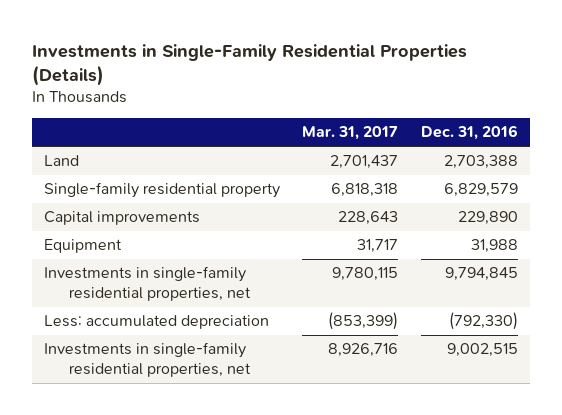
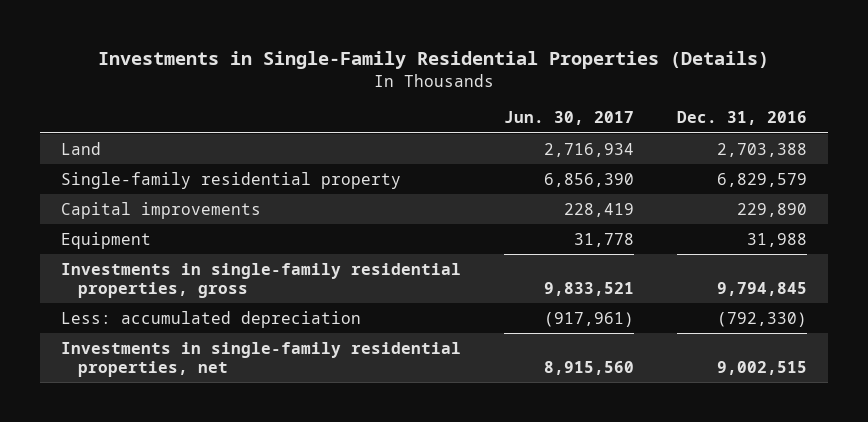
[302,126,399,141] Mar. 31, 2017 -> none
none -> [503,111,634,126] Jun. 30, 2017
[43,266,251,302] Investments in single-family residential properties, net -> [61,262,462,298] Investments in single-family residential properties, gross

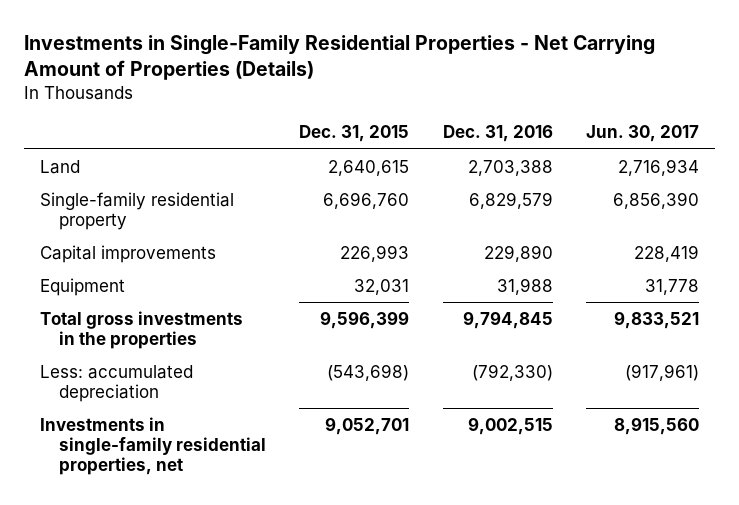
[97,50,769,69] Investments in Single-Family Residential Properties (Details) -> [23,35,655,81] Investments in Single-Family Residential Properties - Net Carrying Amount of Properties (Details)
none -> [299,125,410,143] Dec. 31, 2015
[61,262,462,298] Investments in single-family residential properties, gross -> [40,310,244,349] Total gross investments in the properties

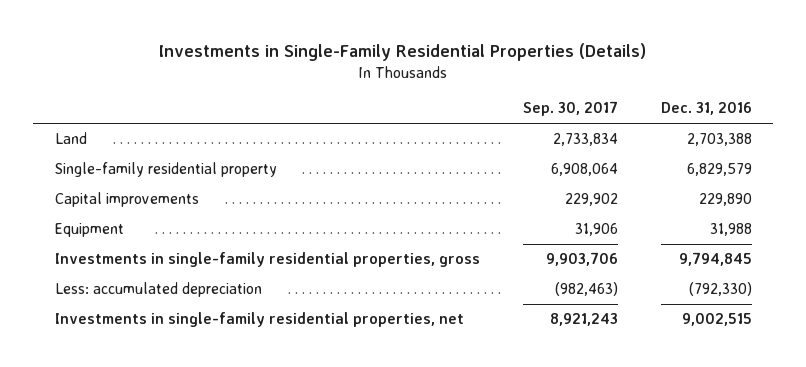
[23,35,655,81] Investments in Single-Family Residential Properties - Net Carrying Amount of Properties (Details) -> [159,42,647,61] Investments in Single-Family Residential Properties (Details)
[299,125,410,143] Dec. 31, 2015 -> none
[585,125,699,143] Jun. 30, 2017 -> none
none -> [522,101,618,117] Sep. 30, 2017
[40,310,244,349] Total gross investments in the properties -> [54,252,480,268] Investments in single-family residential properties, gross

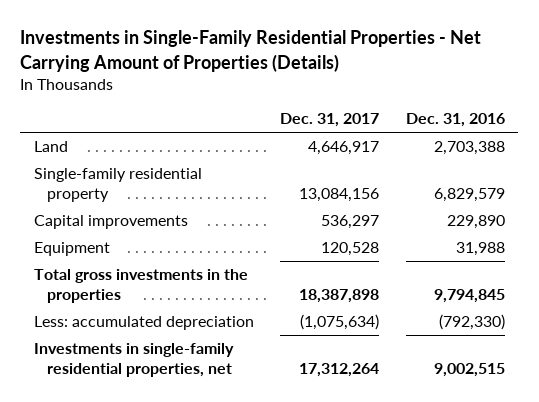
[159,42,647,61] Investments in Single-Family Residential Properties (Details) -> [20,30,482,72] Investments in Single-Family Residential Properties - Net Carrying Amount of Properties (Details)
[522,101,618,117] Sep. 30, 2017 -> none
none -> [280,113,380,128] Dec. 31, 2017
[54,252,480,268] Investments in single-family residential properties, gross -> [33,269,248,303] Total gross investments in the properties

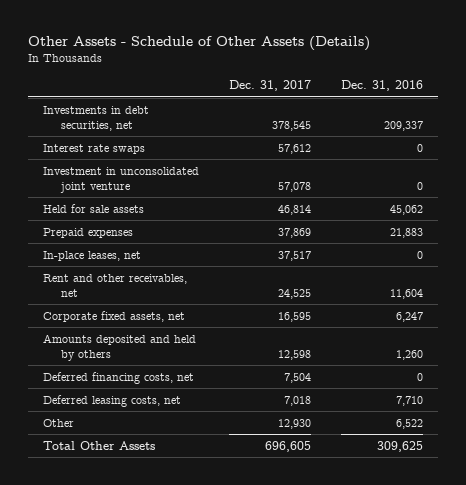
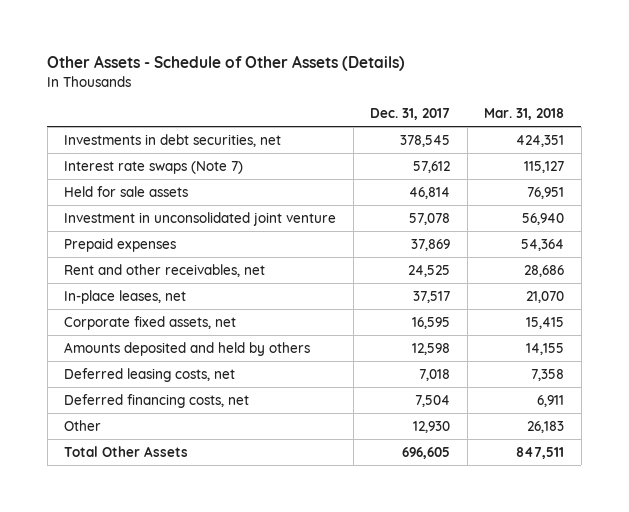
[341,80,424,92] Dec. 31, 2016 -> none
none -> [484,108,565,121] Mar. 31, 2018
[43,143,146,154] Interest rate swaps -> [64,160,244,174] Interest rate swaps (Note 7)
[43,166,200,193] Investment in unconsolidated joint venture -> [64,211,337,226] Investment in unconsolidated joint venture
[43,250,142,261] In-place leases, net -> [64,289,187,304] In-place leases, net
[43,371,195,384] Deferred financing costs, net -> [64,393,250,408] Deferred financing costs, net

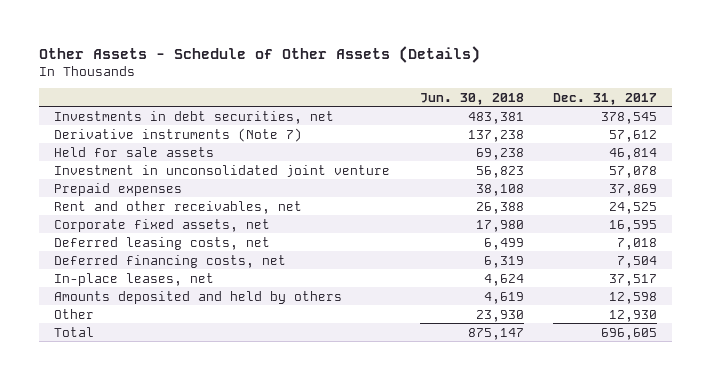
[484,108,565,121] Mar. 31, 2018 -> none
none -> [419,92,524,105] Jun. 30, 2018
[64,160,244,174] Interest rate swaps (Note 7) -> [54,127,303,142] Derivative instruments (Note 7)
[64,289,187,304] In-place leases, net -> [54,272,215,286] In-place leases, net
[64,341,311,356] Amounts deposited and held by others -> [54,290,343,304] Amounts deposited and held by others
[64,445,189,457] Total Other Assets -> [54,326,95,337] Total

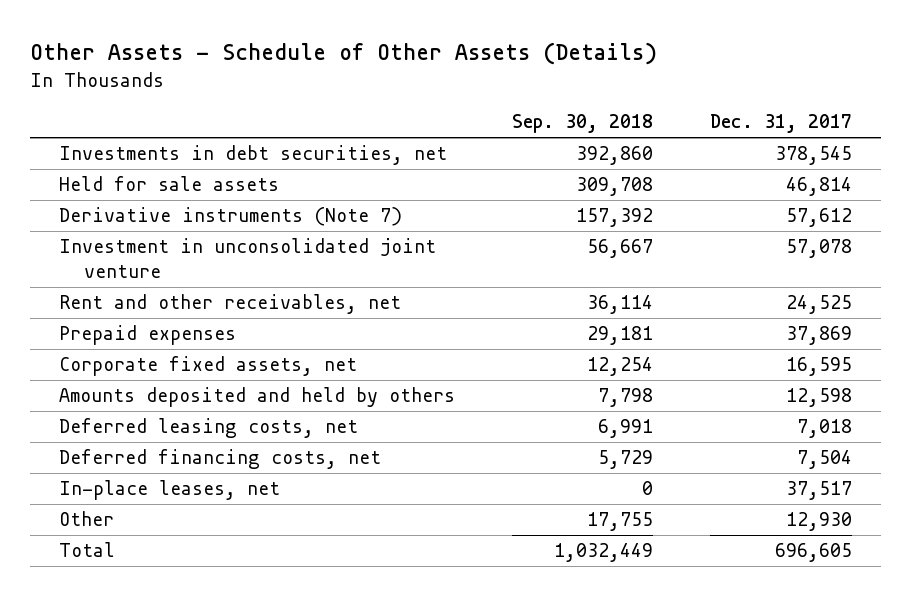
[419,92,524,105] Jun. 30, 2018 -> none
none -> [512,114,654,134] Sep. 30, 2018
[54,127,303,142] Derivative instruments (Note 7) -> [58,207,402,227] Derivative instruments (Note 7)
[54,182,183,196] Prepaid expenses -> [58,325,236,346] Prepaid expenses
[54,290,343,304] Amounts deposited and held by others -> [58,387,455,408] Amounts deposited and held by others

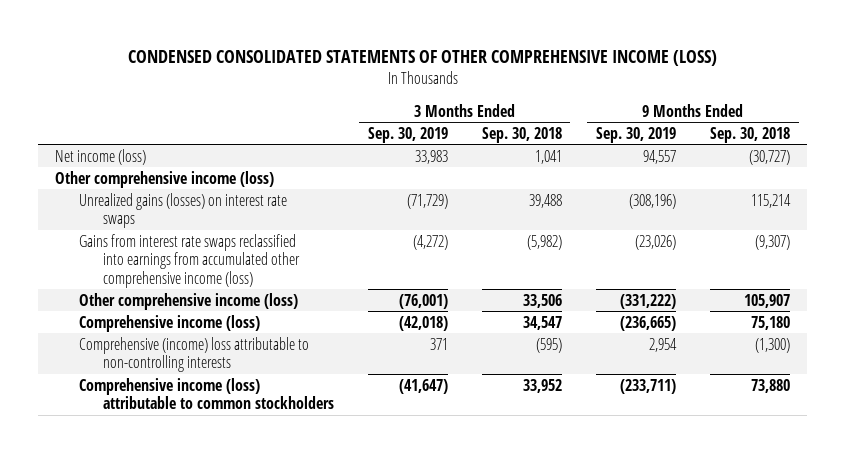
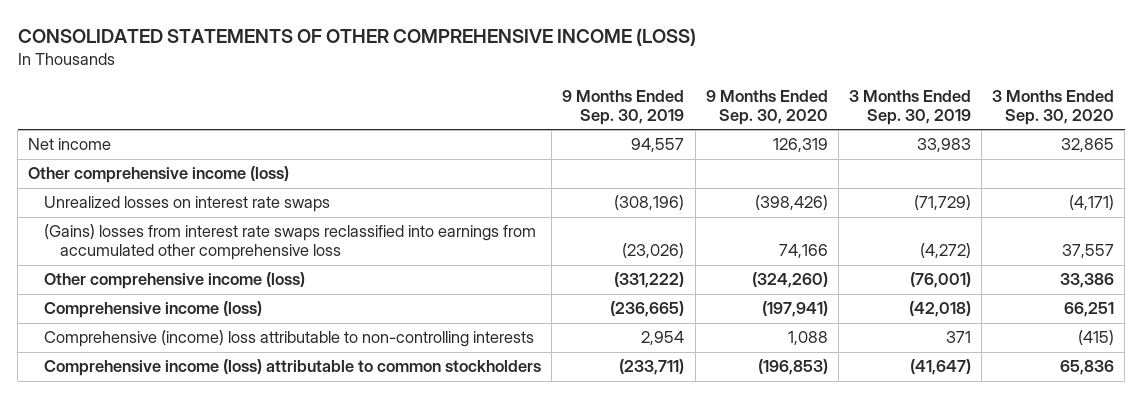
[127,49,717,66] CONDENSED CONSOLIDATED STATEMENTS OF OTHER COMPREHENSIVE INCOME (LOSS) -> [17,28,696,47] CONSOLIDATED STATEMENTS OF OTHER COMPREHENSIVE INCOME (LOSS)
[481,126,562,143] Sep. 30, 2018 -> none
[710,126,791,143] Sep. 30, 2018 -> none
none -> [705,90,828,126] 9 Months Ended Sep. 30, 2020
none -> [992,90,1115,126] 3 Months Ended Sep. 30, 2020
[55,148,147,165] Net income (loss) -> [28,138,112,151] Net income
[78,192,287,229] Unrealized gains (losses) on interest rate swaps -> [44,196,331,213] Unrealized losses on interest rate swaps
[78,233,300,288] Gains from interest rate swaps reclassified into earnings from accumulated other comprehensive income (loss) -> [44,224,537,261] (Gains) losses from interest rate swaps reclassified into earnings from accumulated other comprehensive loss

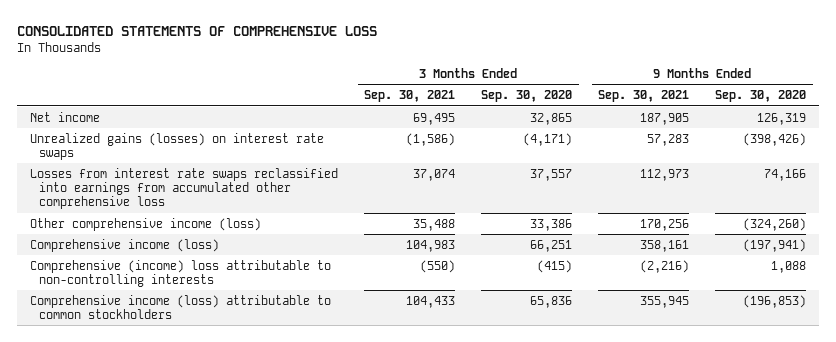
[17,28,696,47] CONSOLIDATED STATEMENTS OF OTHER COMPREHENSIVE INCOME (LOSS) -> [17,25,378,36] CONSOLIDATED STATEMENTS OF COMPREHENSIVE LOSS
[562,90,685,126] 9 Months Ended Sep. 30, 2019 -> none
[848,90,971,126] 3 Months Ended Sep. 30, 2019 -> none
none -> [364,90,456,103] Sep. 30, 2021
none -> [598,90,690,103] Sep. 30, 2021
[28,166,290,184] Other comprehensive income (loss) -> none
[44,196,331,213] Unrealized losses on interest rate swaps -> [30,132,325,160] Unrealized gains (losses) on interest rate swaps
[44,224,537,261] (Gains) losses from interest rate swaps reclassified into earnings from accumulated other comprehensive loss -> [30,167,339,210] Losses from interest rate swaps reclassified into earnings from accumulated other comprehensive loss

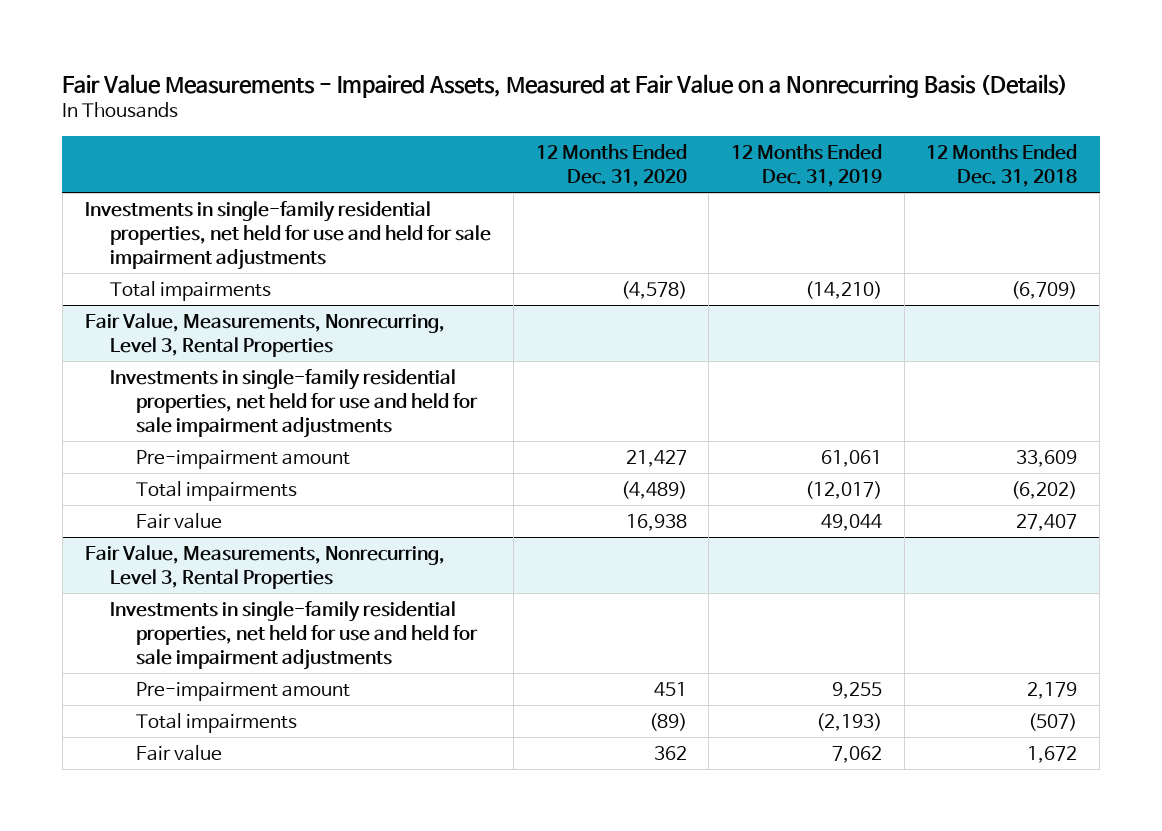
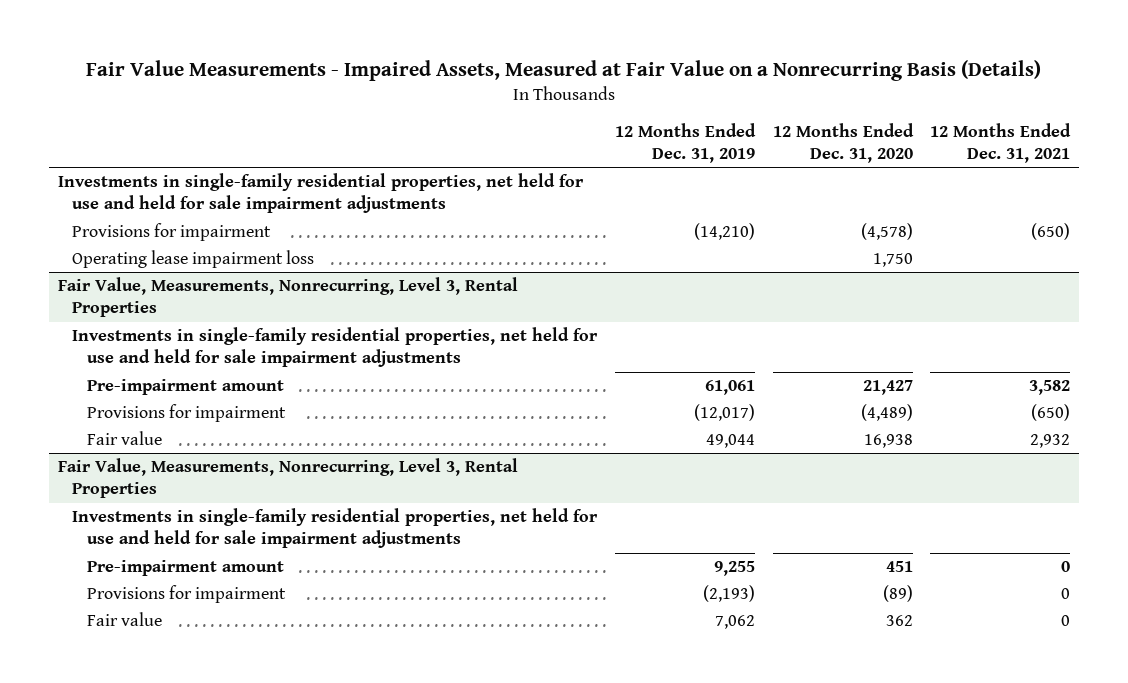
[926,143,1078,187] 12 Months Ended Dec. 31, 2018 -> none
none -> [930,122,1072,164] 12 Months Ended Dec. 31, 2021
[110,280,272,301] Total impairments -> [72,223,272,242] Provisions for impairment
none -> [72,250,315,269] Operating lease impairment loss
[135,480,297,501] Total impairments -> [86,404,286,423] Provisions for impairment
[135,712,297,733] Total impairments -> [86,585,286,604] Provisions for impairment

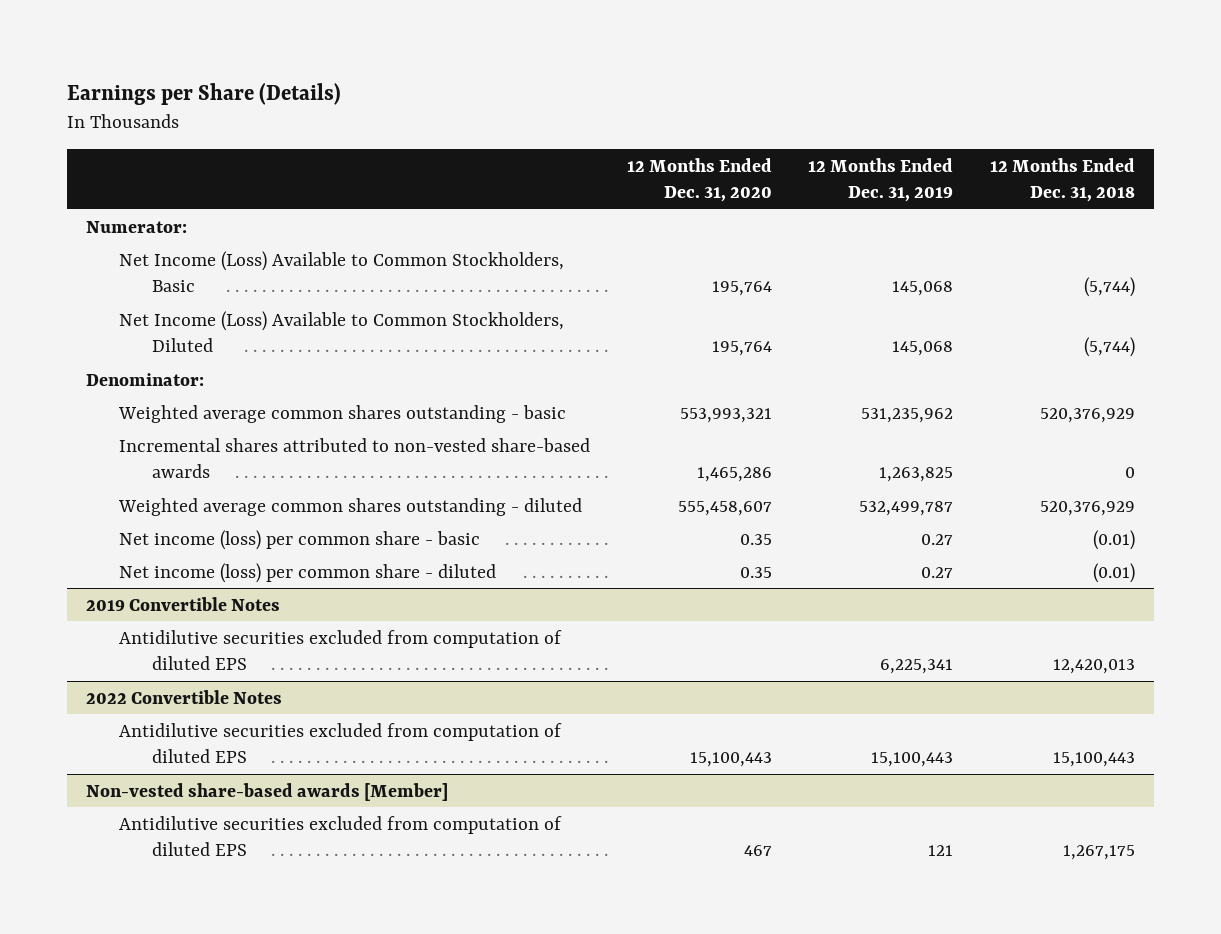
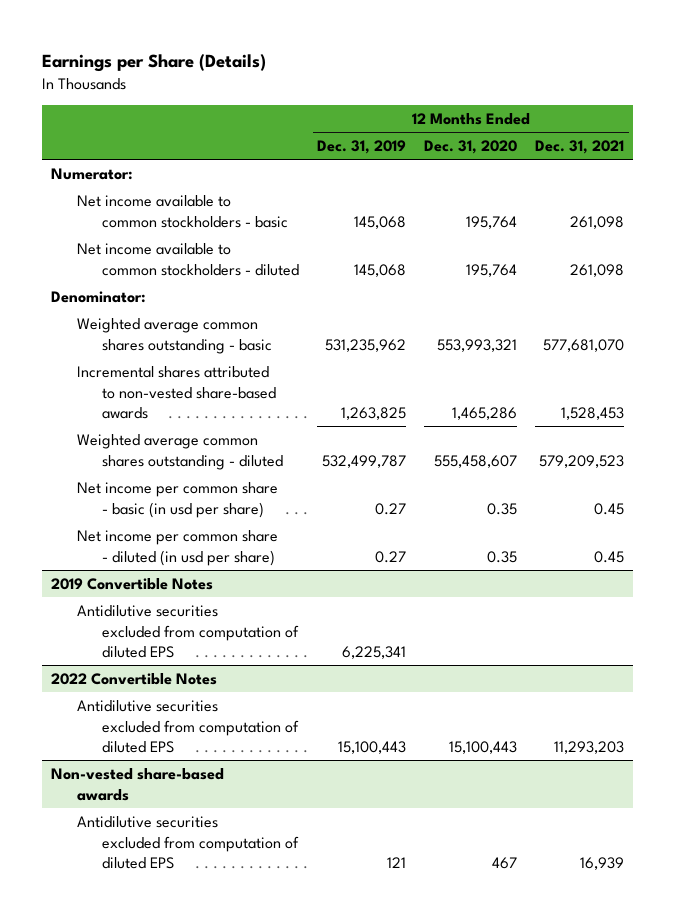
[990,157,1136,203] 12 Months Ended Dec. 31, 2018 -> none
none -> [535,139,625,154] Dec. 31, 2021
[118,250,564,293] Net Income (Loss) Available to Common Stockholders, Basic -> [76,194,289,228] Net income available to common stockholders - basic
[118,310,564,353] Net Income (Loss) Available to Common Stockholders, Diluted -> [76,242,300,276] Net income available to common stockholders - diluted
[118,529,480,550] Net income (loss) per common share - basic -> [76,481,278,518] Net income per common share - basic (in usd per share)
[118,562,496,583] Net income (loss) per common share - diluted -> [76,529,278,566] Net income per common share - diluted (in usd per share)
[85,782,448,801] Non-vested share-based awards [Member] -> [51,767,225,801] Non-vested share-based awards

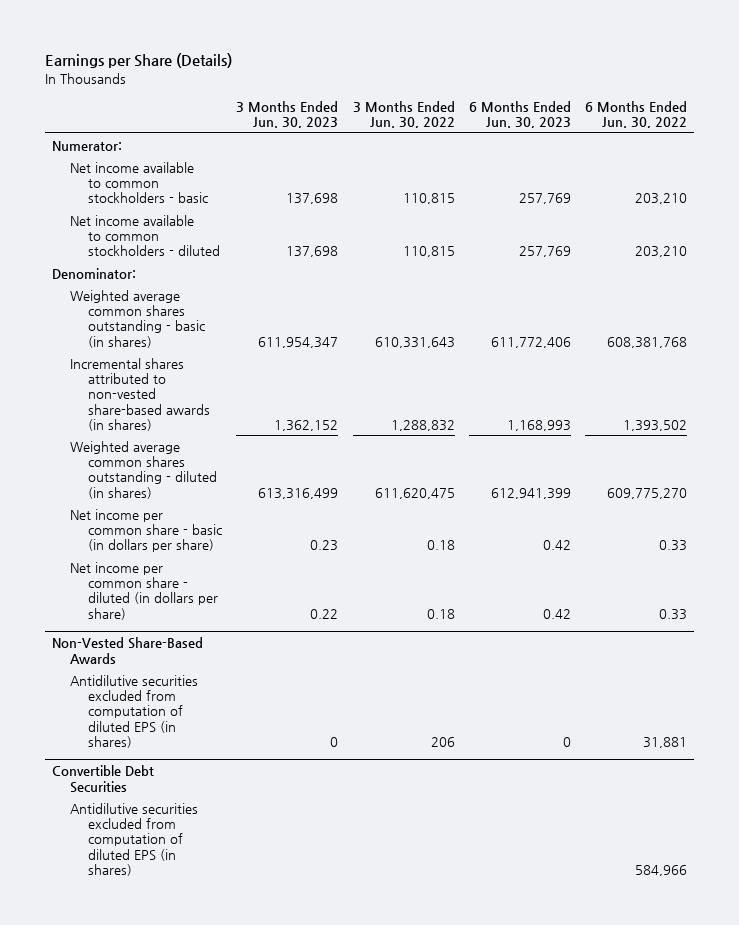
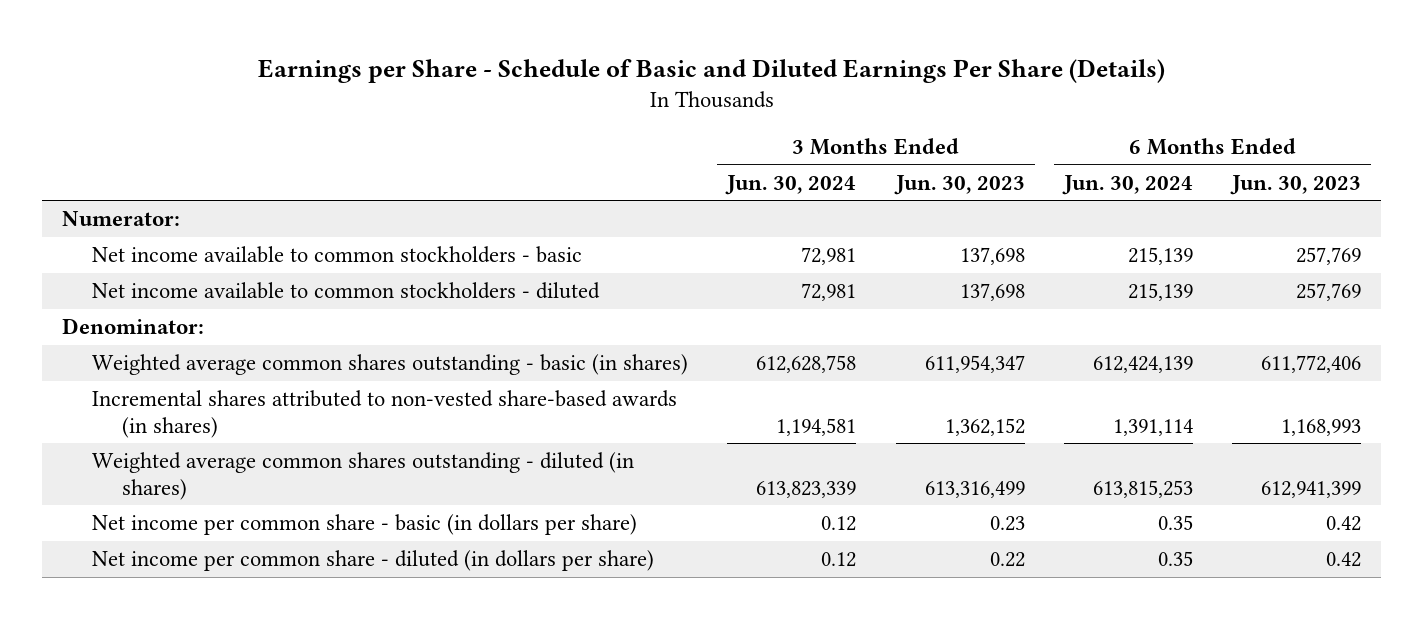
[44,52,232,68] Earnings per Share (Details) -> [257,58,1165,83] Earnings per Share - Schedule of Basic and Diluted Earnings Per Share (Details)
[352,101,455,129] 3 Months Ended Jun. 30, 2022 -> none
[585,101,688,129] 6 Months Ended Jun. 30, 2022 -> none
none -> [725,174,857,195] Jun. 30, 2024
none -> [1062,174,1194,195] Jun. 30, 2024
[51,637,203,664] Non-Vested Share-Based Awards -> none
[69,674,198,748] Antidilutive securities excluded from computation of diluted EPS (in shares) -> none
[51,765,154,793] Convertible Debt Securities -> none
[69,802,198,876] Antidilutive securities excluded from computation of diluted EPS (in shares) -> none

